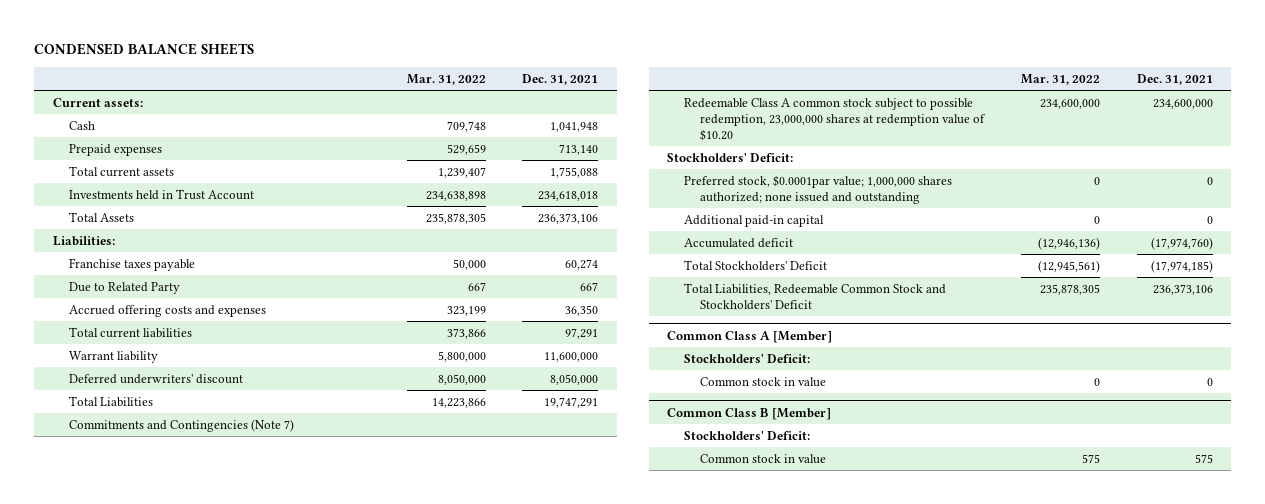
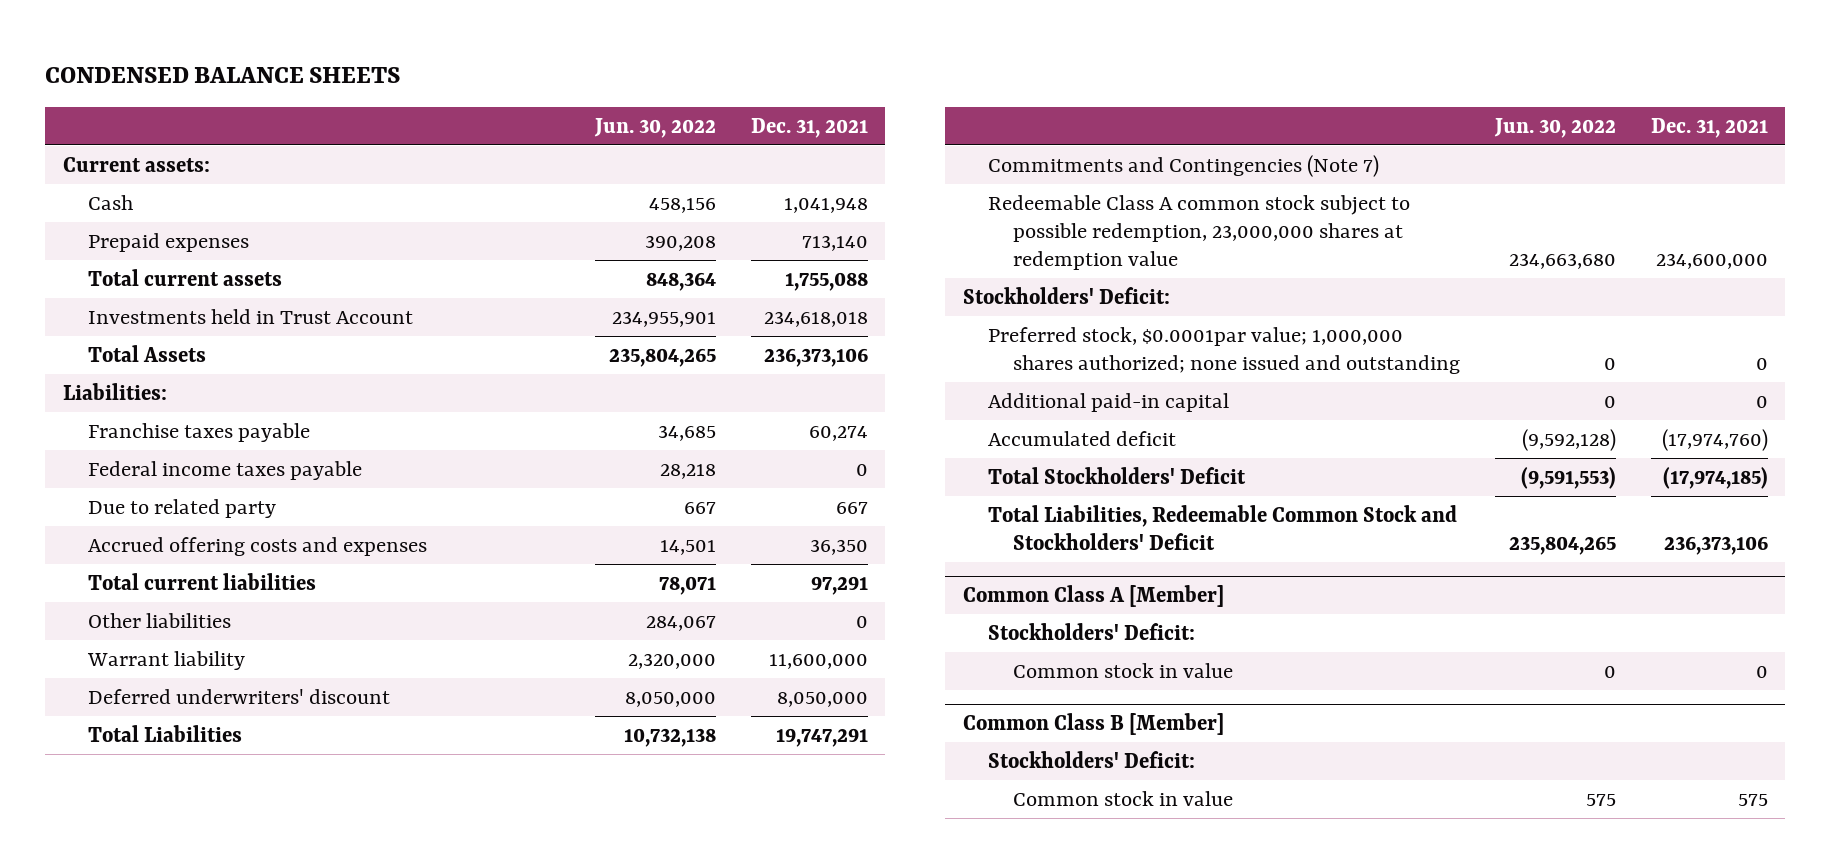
[406,73,486,85] Mar. 31, 2022 -> none
none -> [593,117,716,138] Jun. 30, 2022
none -> [87,460,362,480] Federal income taxes payable
[69,281,181,294] Due to Related Party -> [87,498,276,518] Due to related party
none -> [87,612,231,628] Other liabilities
[683,97,987,141] Redeemable Class A common stock subject to possible redemption, 23,000,000 shares at redemption value of $10.20 -> [987,194,1410,271] Redeemable Class A common stock subject to possible redemption, 23,000,000 shares at redemption value

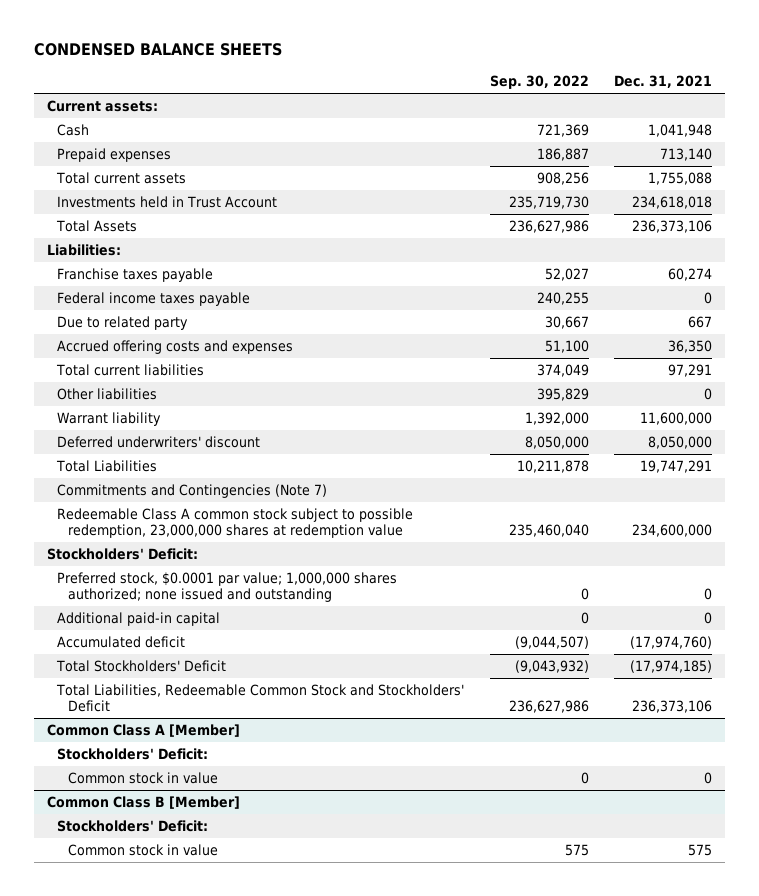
[593,117,716,138] Jun. 30, 2022 -> none
none -> [489,75,589,90] Sep. 30, 2022
[987,326,1461,374] Preferred stock, $0.0001par value; 1,000,000 shares authorized; none issued and outstanding -> [57,571,398,602] Preferred stock, $0.0001 par value; 1,000,000 shares authorized; none issued and outstanding

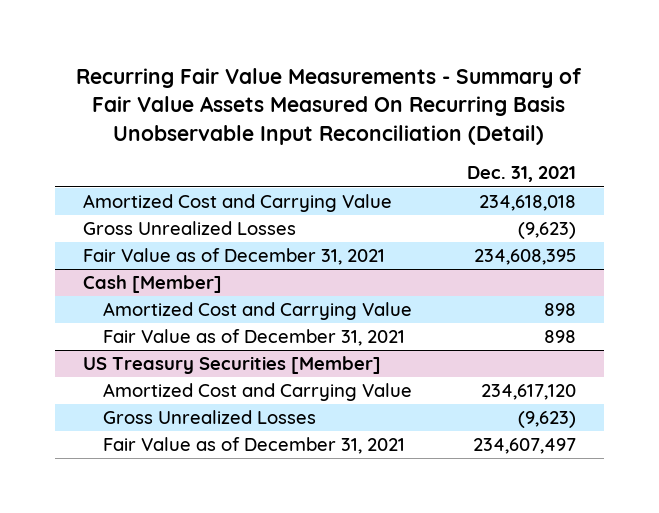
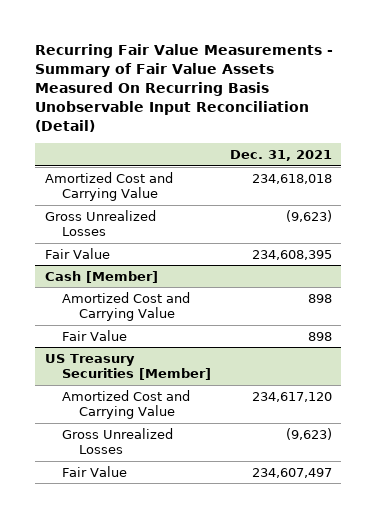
[82,248,385,266] Fair Value as of December 31, 2021 -> [44,247,110,259] Fair Value
[102,329,405,347] Fair Value as of December 31, 2021 -> [62,329,128,341] Fair Value
[102,437,405,455] Fair Value as of December 31, 2021 -> [62,465,128,477] Fair Value

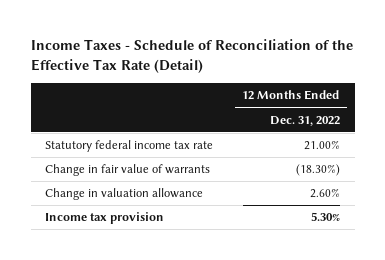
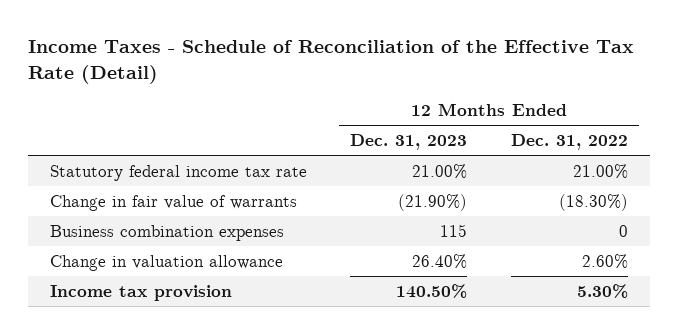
none -> [350,134,468,151] Dec. 31, 2023
none -> [49,224,284,241] Business combination expenses

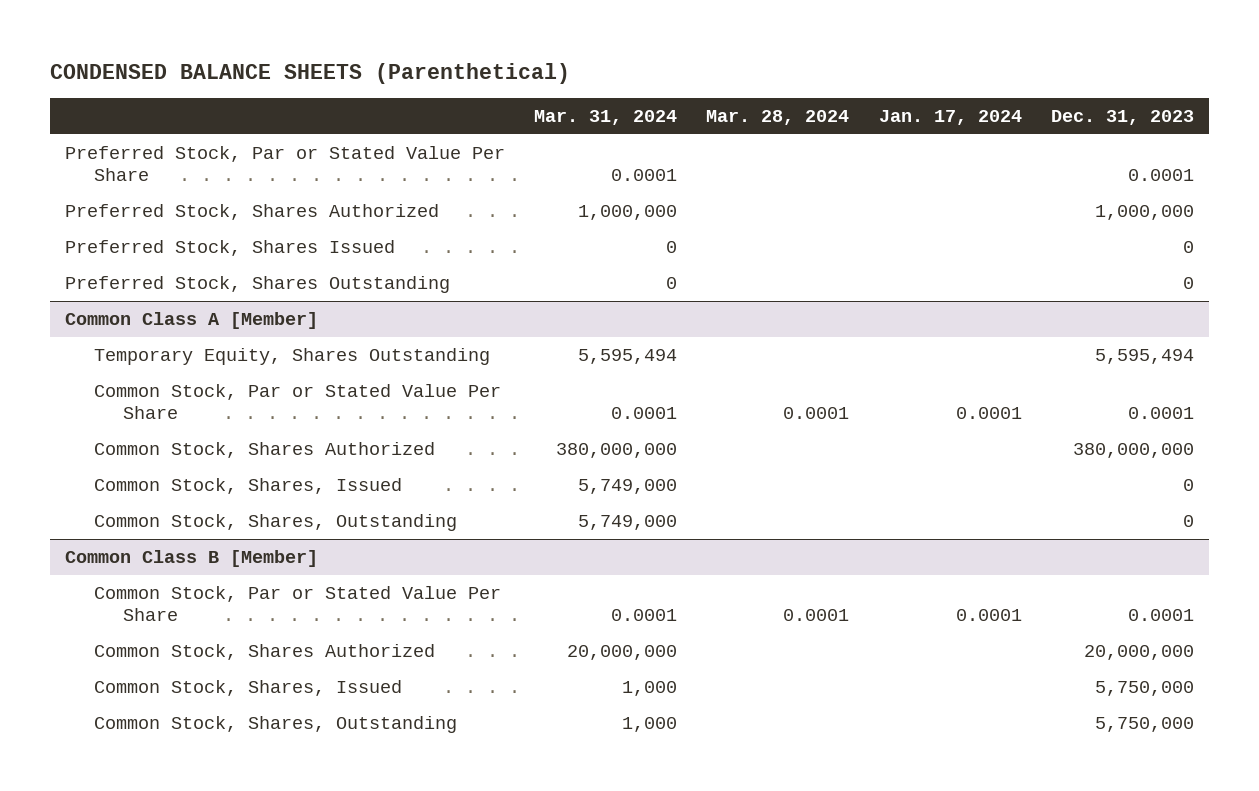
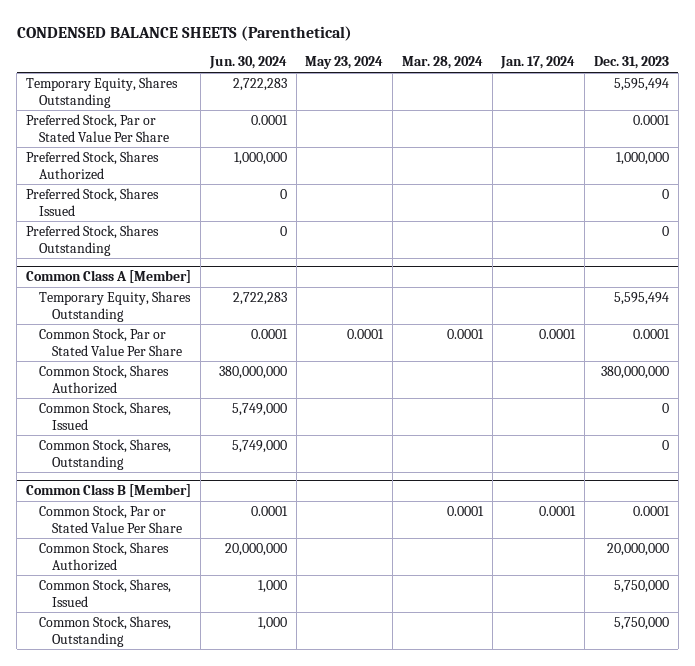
[534,109,678,125] Mar. 31, 2024 -> none
none -> [208,56,287,70] Jun. 30, 2024
none -> [305,56,384,70] May 23, 2024
none -> [26,76,179,108] Temporary Equity, Shares Outstanding

